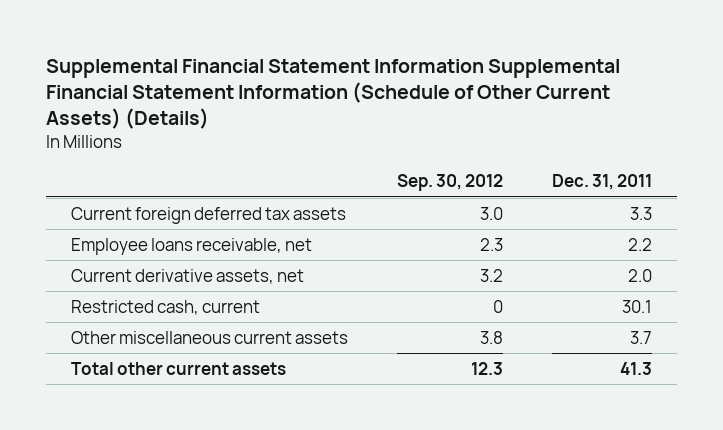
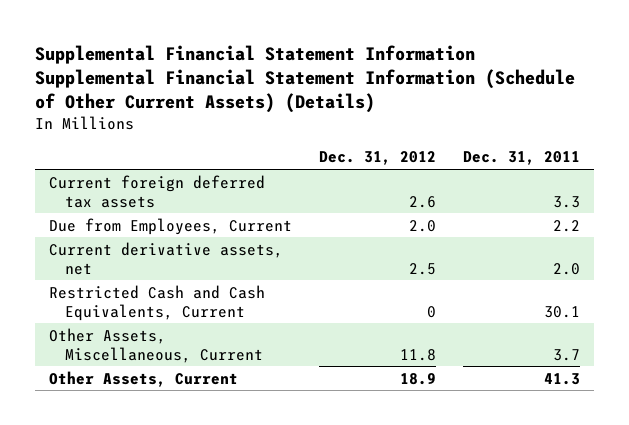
[396,174,503,192] Sep. 30, 2012 -> none
none -> [319,151,437,166] Dec. 31, 2012
[70,237,312,255] Employee loans receivable, net -> [49,217,293,235] Due from Employees, Current
[70,299,260,315] Restricted cash, current -> [49,284,266,321] Restricted Cash and Cash Equivalents, Current
[70,330,348,344] Other miscellaneous current assets -> [49,327,263,363] Other Assets, Miscellaneous, Current
[70,361,286,375] Total other current assets -> [49,370,239,387] Other Assets, Current

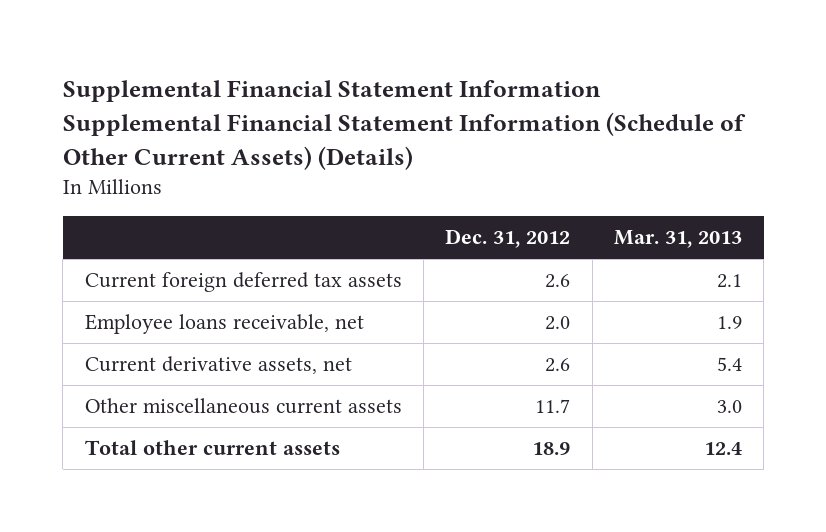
[463,151,581,166] Dec. 31, 2011 -> none
none -> [613,230,742,249] Mar. 31, 2013
[49,284,266,321] Restricted Cash and Cash Equivalents, Current -> none
[49,217,293,235] Due from Employees, Current -> [84,314,364,335] Employee loans receivable, net
[409,262,437,275] 2.5 -> [545,358,571,373] 2.6
[49,327,263,363] Other Assets, Miscellaneous, Current -> [84,398,402,415] Other miscellaneous current assets
[400,348,437,361] 11.8 -> [535,399,571,414] 11.7
[49,370,239,387] Other Assets, Current -> [84,440,340,456] Total other current assets

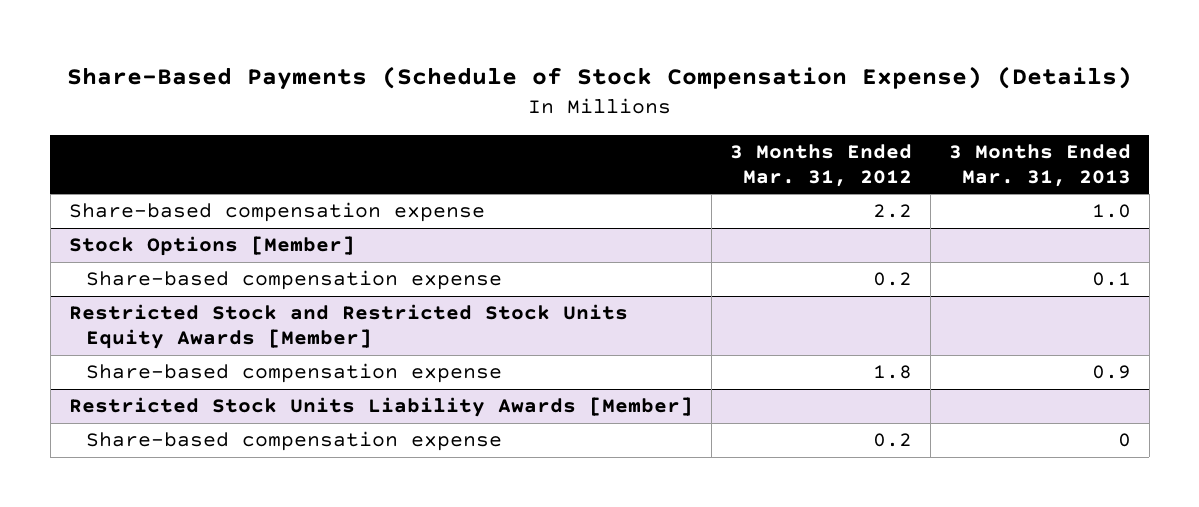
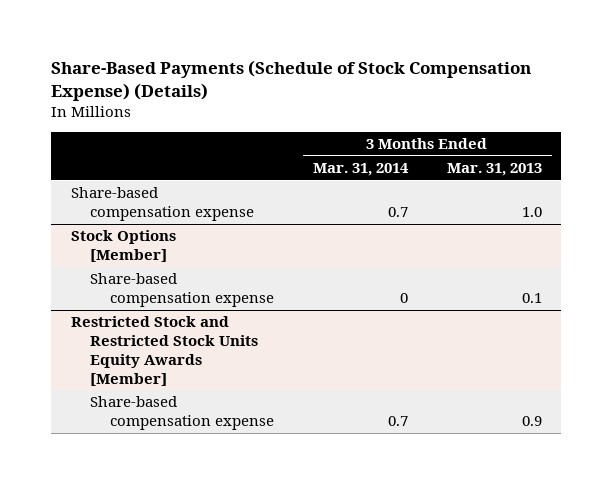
[729,143,912,187] 3 Months Ended Mar. 31, 2012 -> none
none -> [312,163,409,177] Mar. 31, 2014
[68,397,693,418] Restricted Stock Units Liability Awards [Member] -> none
[85,431,502,452] Share-based compensation expense -> none

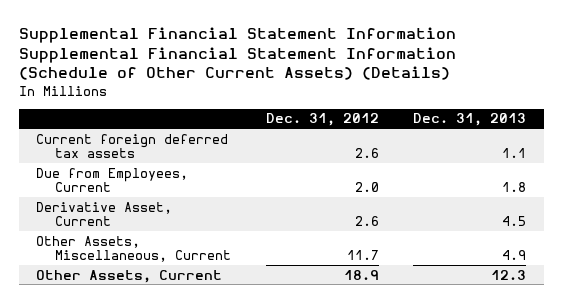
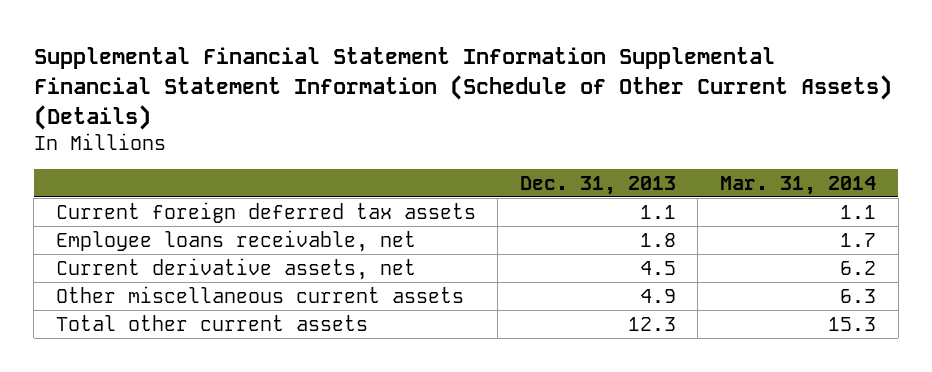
[265,113,379,127] Dec. 31, 2012 -> none
none -> [720,175,877,195] Mar. 31, 2014
[36,167,189,193] Due from Employees, Current -> [55,229,416,252] Employee loans receivable, net
[36,201,173,227] Derivative Asset, Current -> [55,257,416,280] Current derivative assets, net
[36,235,232,263] Other Assets, Miscellaneous, Current -> [55,285,464,303] Other miscellaneous current assets
[36,269,223,283] Other Assets, Current -> [55,314,368,331] Total other current assets

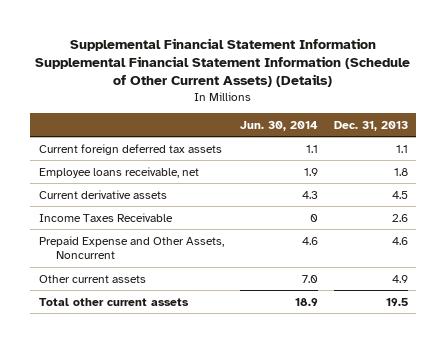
[720,175,877,195] Mar. 31, 2014 -> none
none -> [239,120,318,131] Jun. 30, 2014
[55,257,416,280] Current derivative assets, net -> [38,189,167,199] Current derivative assets
none -> [38,212,173,222] Income Taxes Receivable
none -> [38,235,224,260] Prepaid Expense and Other Assets, Noncurrent
[55,285,464,303] Other miscellaneous current assets -> [38,274,146,283] Other current assets
[627,316,676,331] 12.3 -> [386,297,409,306] 19.5

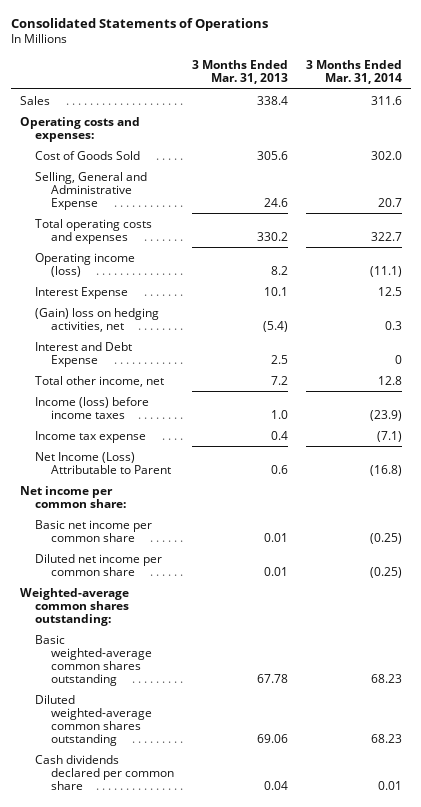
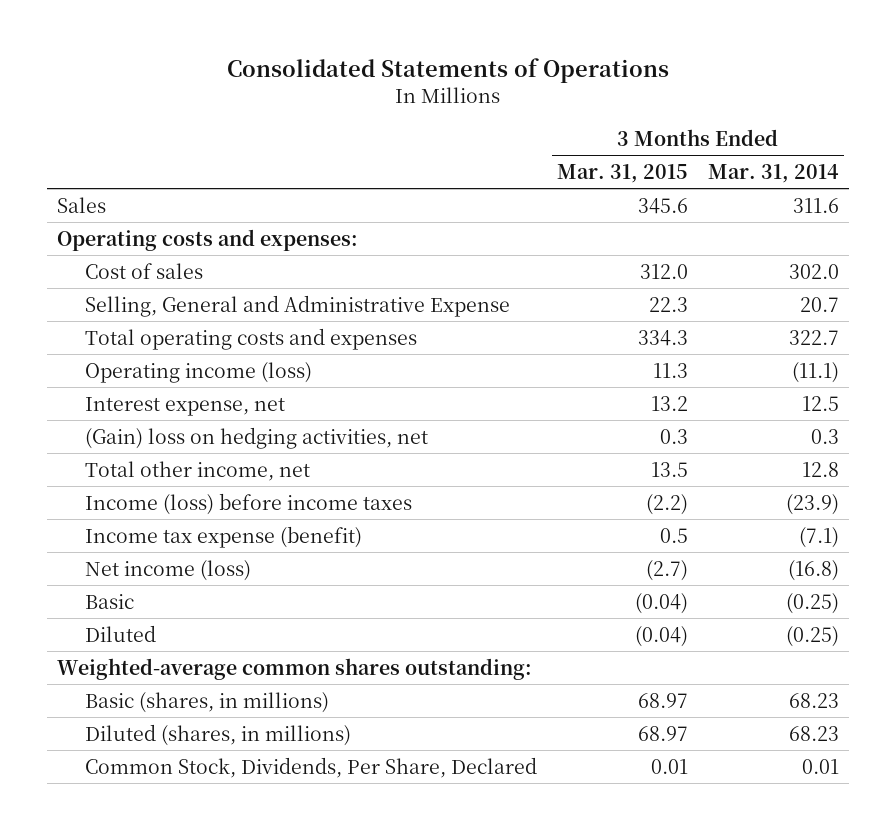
[191,60,288,85] 3 Months Ended Mar. 31, 2013 -> none
none -> [557,163,689,183] Mar. 31, 2015
[35,150,141,160] Cost of Goods Sold -> [85,262,204,279] Cost of sales
[35,286,129,299] Interest Expense -> [85,396,286,416] Interest expense, net
[35,341,133,367] Interest and Debt Expense -> none
[19,485,127,508] Net income per common share: -> none
[35,430,147,443] Income tax expense -> [85,525,363,548] Income tax expense (benefit)
[35,451,171,474] Net Income (Loss) Attributable to Parent -> [85,559,252,581] Net income (loss)
[35,519,153,542] Basic net income per common share -> [85,593,135,609] Basic
[35,553,163,576] Diluted net income per common share -> [85,624,157,642] Diluted
[35,634,152,686] Basic weighted-average common shares outstanding -> [85,691,330,713] Basic (shares, in millions)
[35,694,152,746] Diluted weighted-average common shares outstanding -> [85,723,352,746] Diluted (shares, in millions)
[35,754,174,790] Cash dividends declared per common share -> [85,756,538,778] Common Stock, Dividends, Per Share, Declared

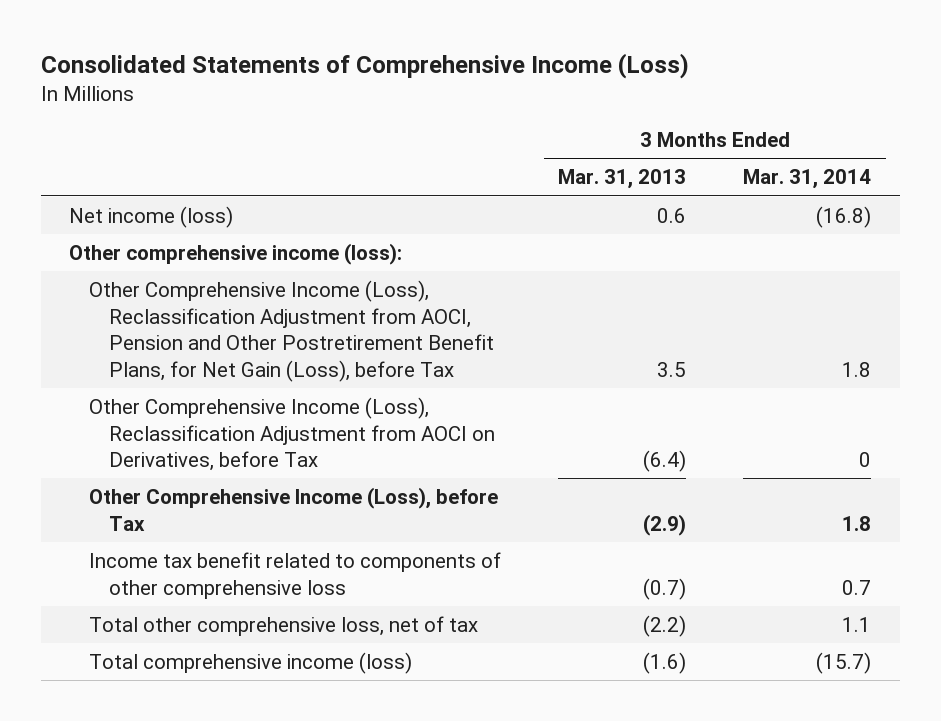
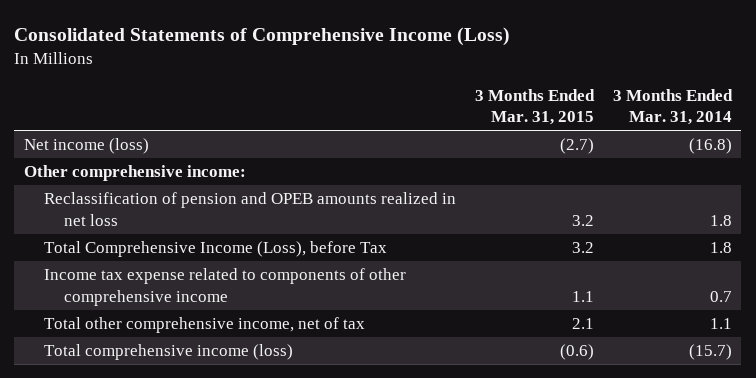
[558,169,687,190] Mar. 31, 2013 -> none
none -> [474,88,595,125] 3 Months Ended Mar. 31, 2015
[89,396,496,472] Other Comprehensive Income (Loss), Reclassification Adjustment from AOCI on Derivatives, before Tax -> none
[69,242,403,265] Other comprehensive income (loss): -> [23,165,246,182] Other comprehensive income:
[89,279,495,382] Other Comprehensive Income (Loss), Reclassification Adjustment from AOCI, Pension and Other Postretirement Benefit Plans, for Net Gain (Loss), before Tax -> [43,192,456,226] Reclassification of pension and OPEB amounts realized in net loss
[89,486,499,531] Other Comprehensive Income (Loss), before Tax -> [43,241,387,258] Total Comprehensive Income (Loss), before Tax
[89,551,502,599] Income tax benefit related to components of other comprehensive loss -> [43,268,406,306] Income tax expense related to components of other comprehensive income
[89,615,479,636] Total other comprehensive loss, net of tax -> [43,317,365,334] Total other comprehensive income, net of tax

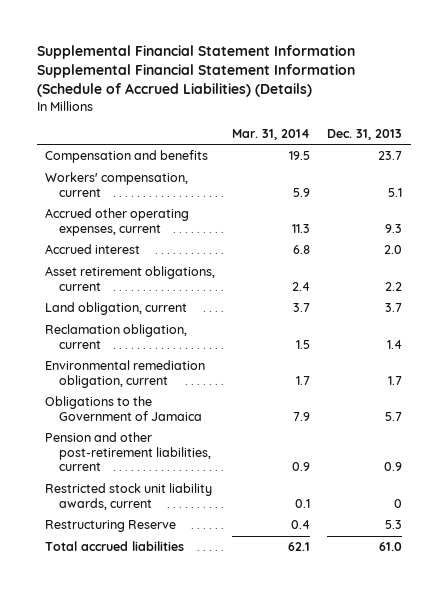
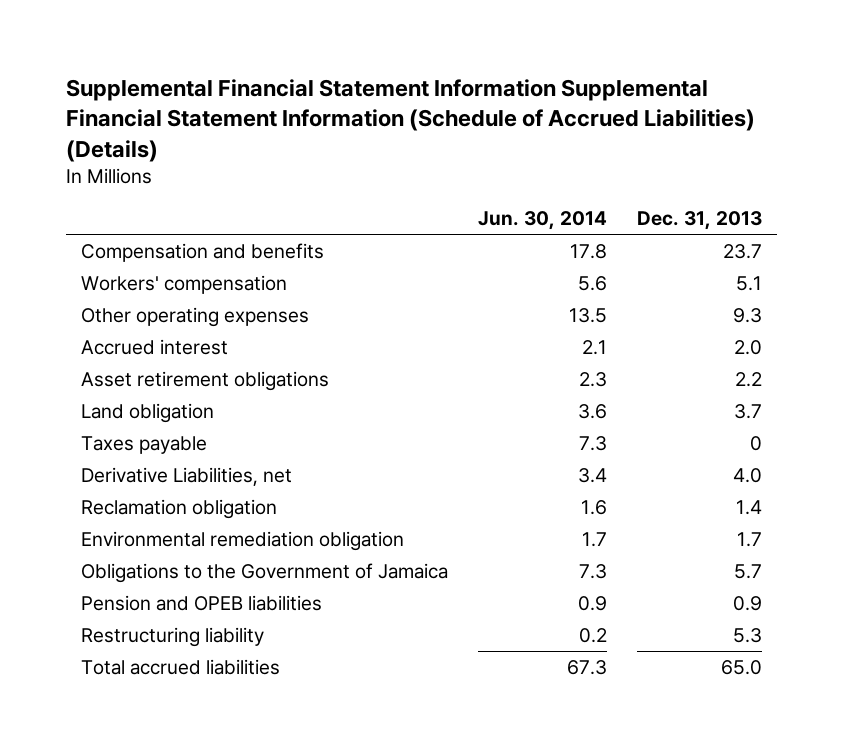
[232,129,311,141] Mar. 31, 2014 -> none
none -> [477,211,607,231] Jun. 30, 2014
[45,172,189,197] Workers' compensation, current -> [80,274,287,294] Workers' compensation
[45,208,190,236] Accrued other operating expenses, current -> [80,306,309,327] Other operating expenses
[45,266,216,291] Asset retirement obligations, current -> [80,370,329,391] Asset retirement obligations
[45,302,188,316] Land obligation, current -> [80,402,214,423] Land obligation
none -> [80,435,207,454] Taxes payable
none -> [80,466,292,486] Derivative Liabilities, net
[45,324,188,349] Reclamation obligation, current -> [80,498,277,519] Reclamation obligation
[45,360,206,388] Environmental remediation obligation, current -> [80,530,404,551] Environmental remediation obligation
[45,483,213,510] Restricted stock unit liability awards, current -> none
[45,432,212,472] Pension and other post-retirement liabilities, current -> [80,594,322,611] Pension and OPEB liabilities
[45,520,177,533] Restructuring Reserve -> [80,626,264,647] Restructuring liability
[379,542,403,552] 61.0 -> [720,659,762,675] 65.0

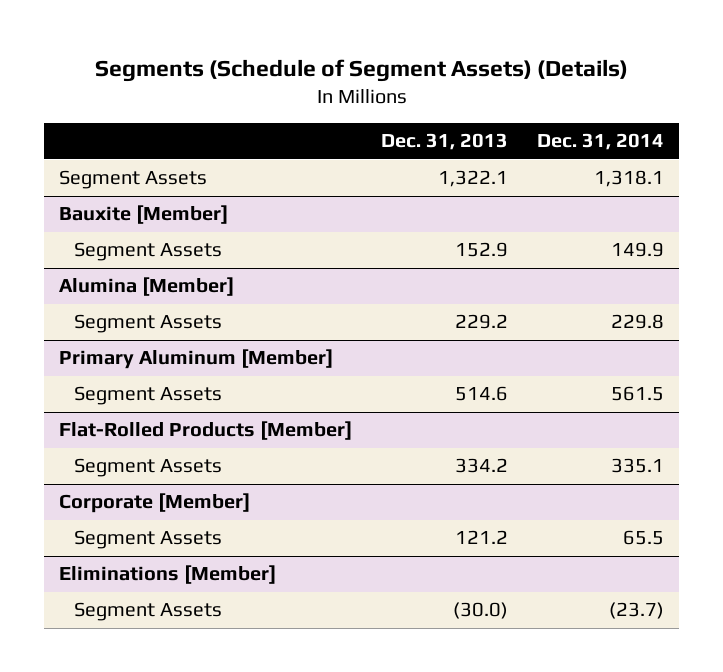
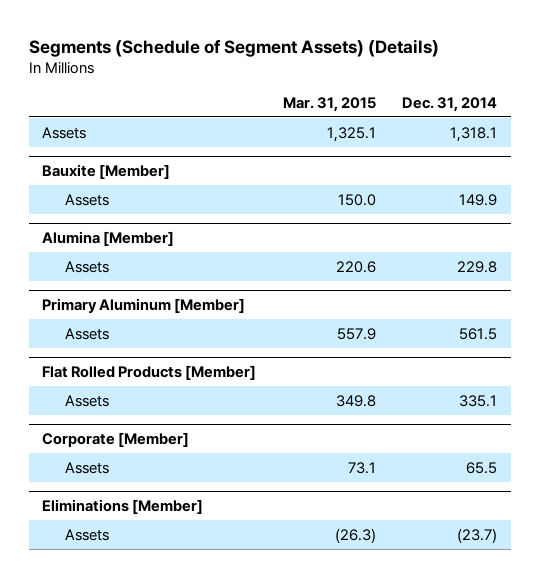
[381,133,509,151] Dec. 31, 2013 -> none
none -> [282,96,376,112] Mar. 31, 2015
[59,170,208,190] Segment Assets -> [42,126,87,139] Assets
[73,242,222,262] Segment Assets -> [64,193,109,206] Assets
[73,314,222,334] Segment Assets -> [64,260,109,273] Assets
[73,386,222,406] Segment Assets -> [64,327,109,340] Assets
[59,421,353,441] Flat-Rolled Products [Member] -> [42,365,257,381] Flat Rolled Products [Member]
[73,458,222,478] Segment Assets -> [64,394,109,407] Assets
[73,530,222,550] Segment Assets -> [64,461,109,474] Assets
[73,602,222,622] Segment Assets -> [64,528,109,541] Assets

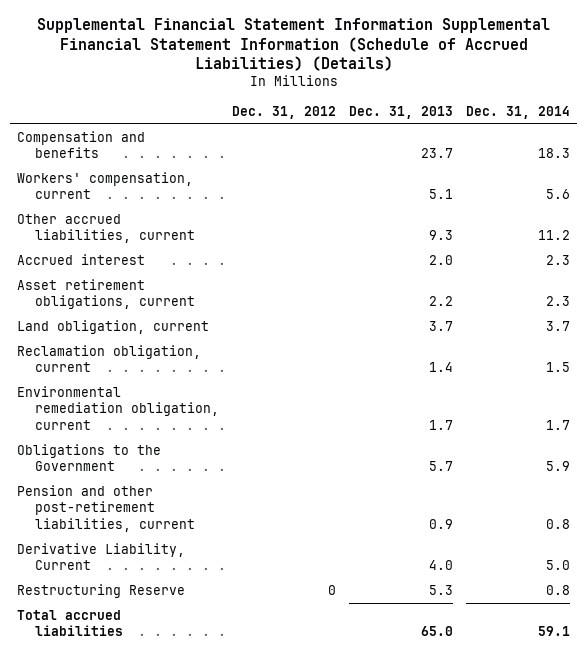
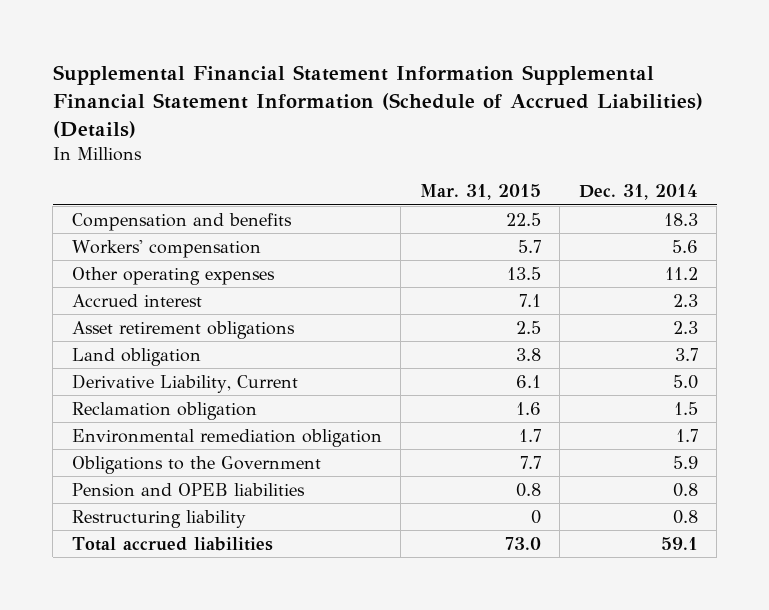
[232,105,337,119] Dec. 31, 2012 -> none
[349,105,454,119] Dec. 31, 2013 -> none
none -> [419,184,541,201] Mar. 31, 2015
[16,172,193,200] Workers' compensation, current -> [71,239,261,258] Workers' compensation
[16,214,196,244] Other accrued liabilities, current -> [71,266,275,285] Other operating expenses
[16,345,201,373] Reclamation obligation, current -> none
[16,386,220,430] Environmental remediation obligation, current -> none
[16,485,196,532] Pension and other post-retirement liabilities, current -> none
[16,279,196,310] Asset retirement obligations, current -> [71,320,295,339] Asset retirement obligations
[16,320,209,335] Land obligation, current -> [71,347,201,366] Land obligation
none -> [71,401,257,420] Reclamation obligation
none -> [71,428,382,447] Environmental remediation obligation
[16,444,161,472] Obligations to the Government -> [71,455,321,474] Obligations to the Government
none -> [71,482,305,497] Pension and OPEB liabilities
[16,584,185,599] Restructuring Reserve -> [71,509,246,528] Restructuring liability

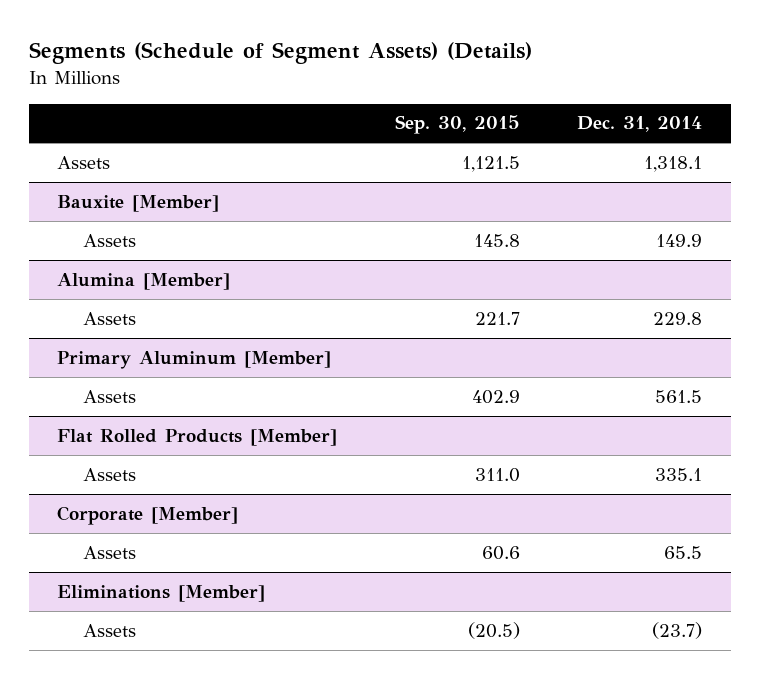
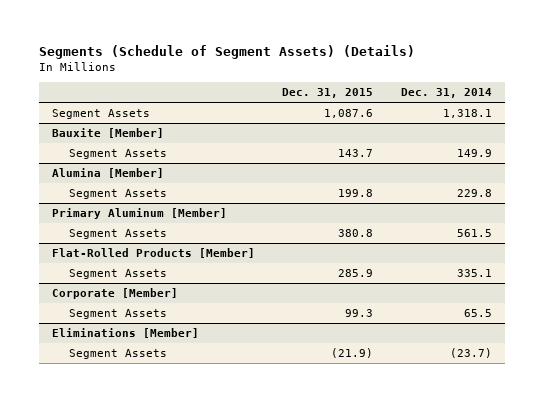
[394,115,520,135] Sep. 30, 2015 -> none
none -> [282,88,374,99] Dec. 31, 2015
[57,155,111,169] Assets -> [52,108,151,119] Segment Assets
[83,233,137,247] Assets -> [68,148,167,159] Segment Assets
[83,311,137,325] Assets -> [68,188,167,199] Segment Assets
[83,389,137,403] Assets -> [68,228,167,239] Segment Assets
[57,428,338,446] Flat Rolled Products [Member] -> [52,247,256,258] Flat-Rolled Products [Member]
[83,467,137,481] Assets -> [68,268,167,279] Segment Assets
[83,545,137,559] Assets -> [68,308,167,319] Segment Assets
[83,623,137,637] Assets -> [68,348,167,359] Segment Assets

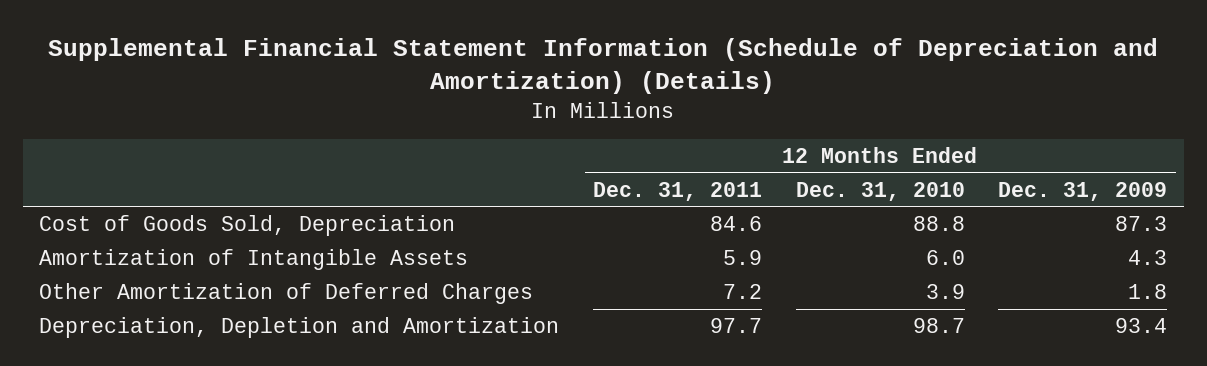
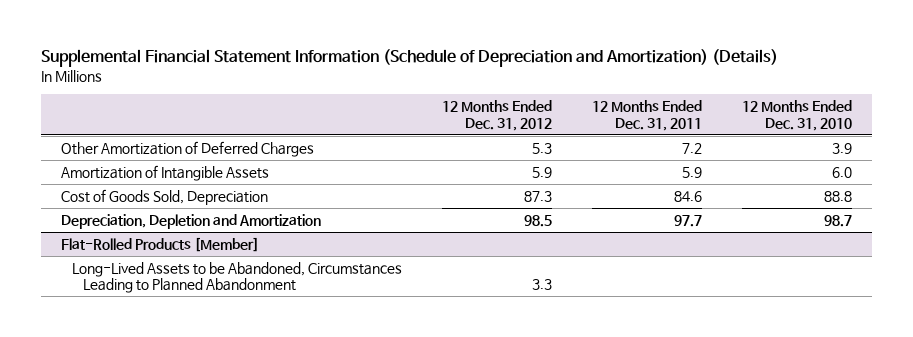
[998,181,1168,201] Dec. 31, 2009 -> none
none -> [442,100,553,131] 12 Months Ended Dec. 31, 2012
[39,248,469,270] Amortization of Intangible Assets -> [61,164,270,181] Amortization of Intangible Assets
[39,214,456,236] Cost of Goods Sold, Depreciation -> [61,188,269,205] Cost of Goods Sold, Depreciation
none -> [61,236,260,252] Flat-Rolled Products [Member]
none -> [72,261,403,294] Long-Lived Assets to be Abandoned, Circumstances Leading to Planned Abandonment

